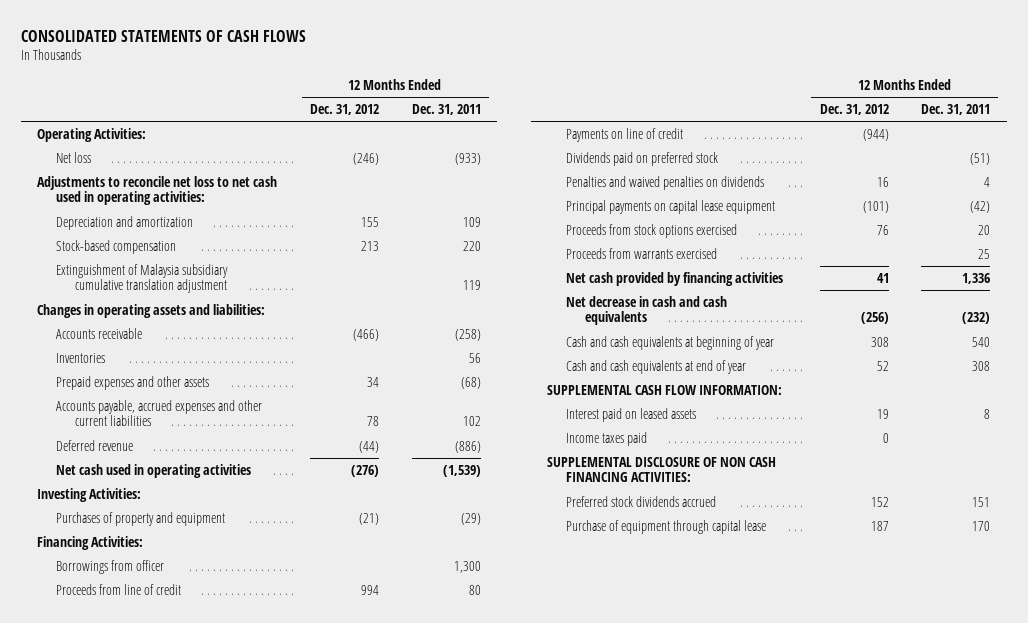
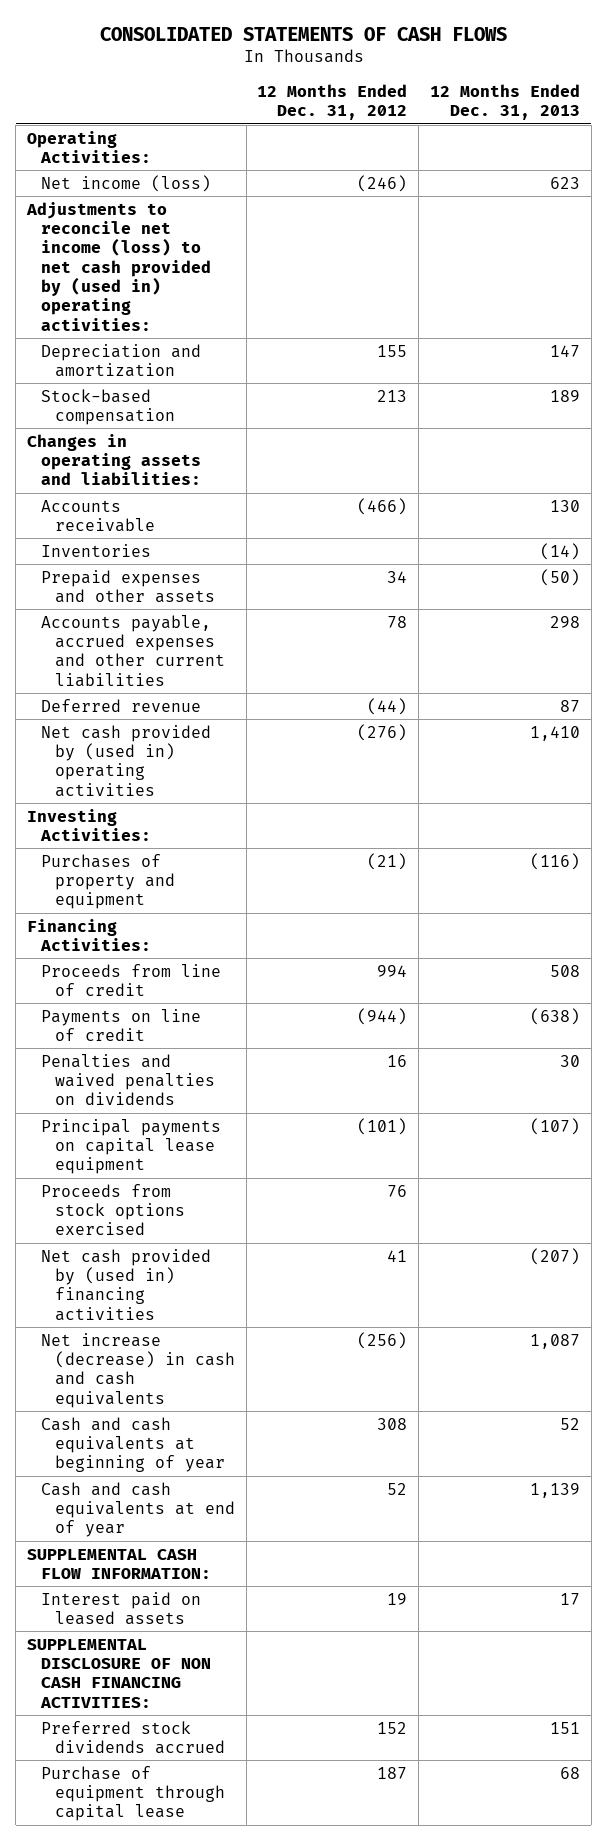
[411,104,481,116] Dec. 31, 2011 -> none
none -> [429,83,580,121] 12 Months Ended Dec. 31, 2013
[56,151,92,163] Net loss -> [40,174,211,192] Net income (loss)
[37,175,278,206] Adjustments to reconcile net loss to net cash used in operating activities: -> [26,201,211,331] Adjustments to reconcile net income (loss) to net cash provided by (used in) operating activities:
[56,263,229,294] Extinguishment of Malaysia subsidiary cumulative translation adjustment -> none
[56,463,252,478] Net cash used in operating activities -> [40,724,211,797] Net cash provided by (used in) operating activities
[56,559,165,574] Borrowings from officer -> none
[565,151,718,166] Dividends paid on preferred stock -> none
[565,247,717,259] Proceeds from warrants exercised -> none
[565,271,783,286] Net cash provided by financing activities -> [40,1248,211,1321] Net cash provided by (used in) financing activities
[565,295,727,326] Net decrease in cash and cash equivalents -> [40,1332,235,1408] Net increase (decrease) in cash and cash equivalents
[565,431,647,446] Income taxes paid -> none

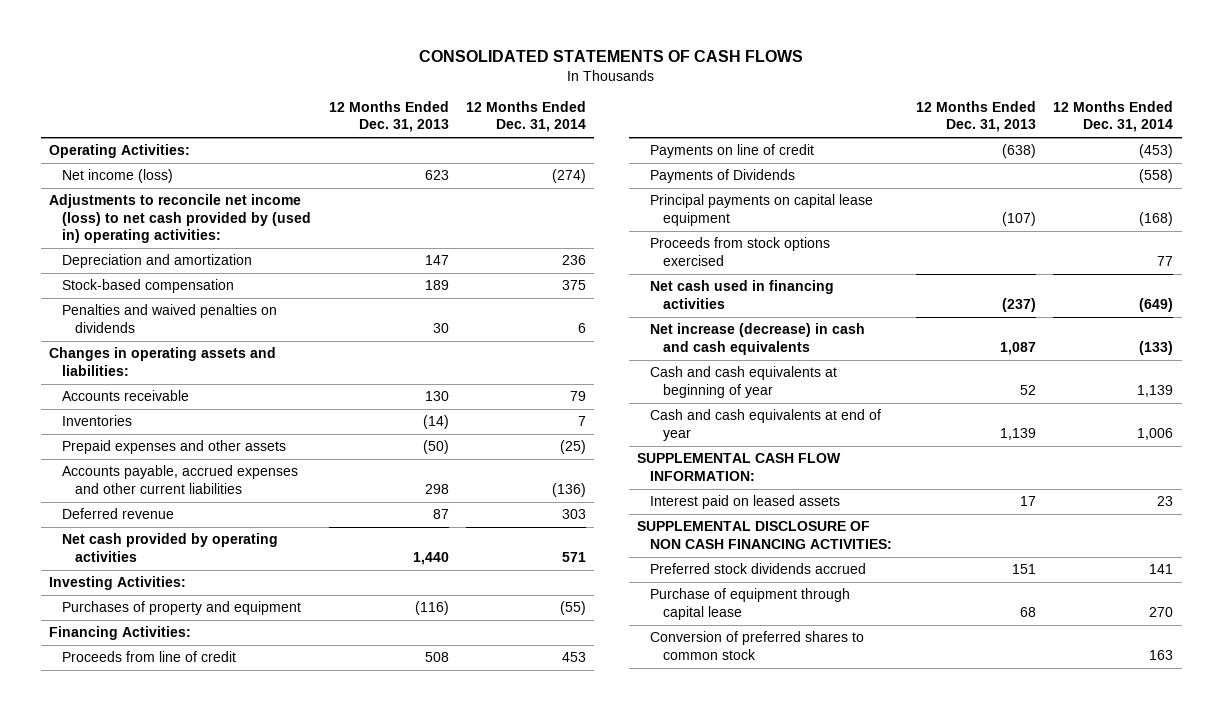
[257,83,408,121] 12 Months Ended Dec. 31, 2012 -> none
none -> [465,100,586,133] 12 Months Ended Dec. 31, 2014
[40,1053,215,1106] Penalties and waived penalties on dividends -> [62,304,278,333] Penalties and waived penalties on dividends
[40,724,211,797] Net cash provided by (used in) operating activities -> [62,533,279,562] Net cash provided by operating activities
[529,725,580,741] 1,410 -> [412,551,449,565] 1,440
none -> [650,169,796,184] Payments of Dividends
[40,1248,211,1321] Net cash provided by (used in) financing activities -> [650,280,835,309] Net cash used in financing activities
[529,1247,580,1265] (207) -> [1002,297,1037,312] (237)
none -> [650,631,865,660] Conversion of preferred shares to common stock

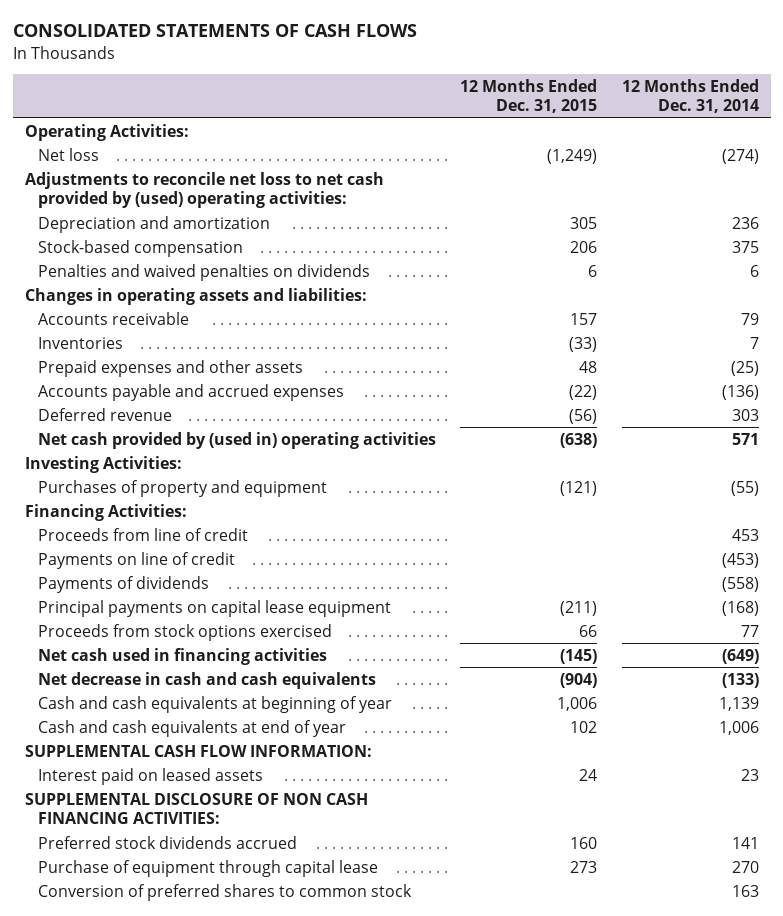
[328,100,449,133] 12 Months Ended Dec. 31, 2013 -> none
none -> [460,79,598,114] 12 Months Ended Dec. 31, 2015
[62,169,174,184] Net income (loss) -> [37,147,99,161] Net loss
[49,194,312,243] Adjustments to reconcile net income (loss) to net cash provided by (used in) operating activities: -> [24,171,384,209] Adjustments to reconcile net loss to net cash provided by (used) operating activities:
[62,465,299,494] Accounts payable, accrued expenses and other current liabilities -> [37,383,344,401] Accounts payable and accrued expenses
[62,533,279,562] Net cash provided by operating activities -> [37,431,436,449] Net cash provided by (used in) operating activities
[650,169,796,184] Payments of Dividends -> [37,575,209,593] Payments of dividends
[650,323,866,355] Net increase (decrease) in cash and cash equivalents -> [37,671,376,689] Net decrease in cash and cash equivalents

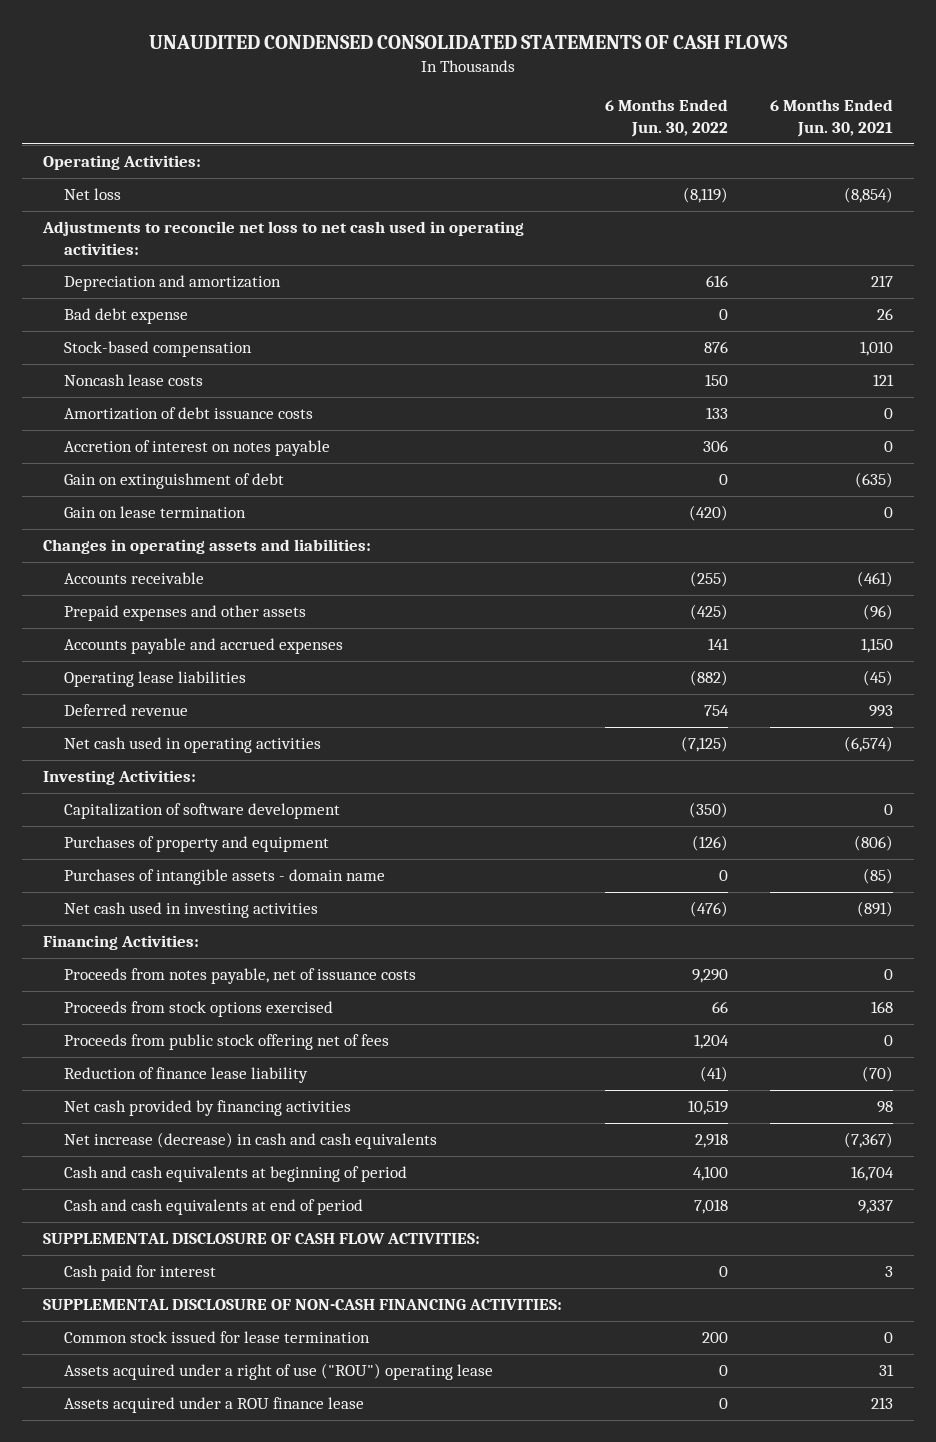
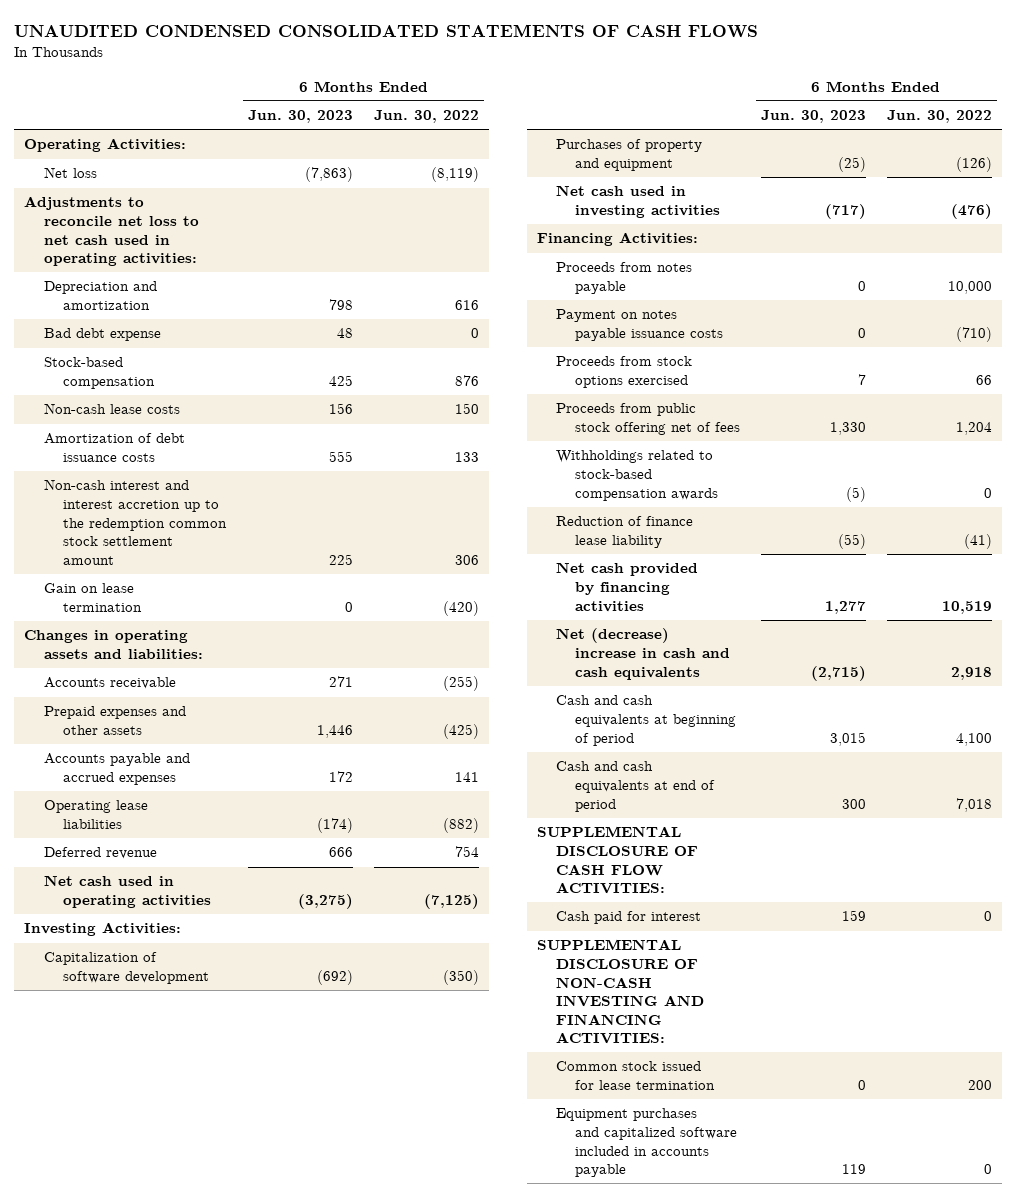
[770,99,894,138] 6 Months Ended Jun. 30, 2021 -> none
none -> [248,110,354,124] Jun. 30, 2023
[64,374,204,387] Noncash lease costs -> [43,403,180,415] Non-cash lease costs
[64,440,331,457] Accretion of interest on notes payable -> none
[64,473,285,490] Gain on extinguishment of debt -> none
none -> [43,479,227,565] Non-cash interest and interest accretion up to the redemption common stock settlement amount
[64,869,386,886] Purchases of intangible assets - domain name -> none
[64,968,417,985] Proceeds from notes payable, net of issuance costs -> [556,262,693,295] Proceeds from notes payable
[691,969,728,984] 9,290 -> [947,281,992,295] 10,000
none -> [556,309,724,342] Payment on notes payable issuance costs
none -> [556,450,719,501] Withholdings related to stock-based compensation awards
[64,1132,438,1150] Net increase (decrease) in cash and cash equivalents -> [556,628,731,680] Net (decrease) increase in cash and cash equivalents
[43,1299,563,1311] SUPPLEMENTAL DISCLOSURE OF NON-CASH FINANCING ACTIVITIES: -> [536,939,705,1045] SUPPLEMENTAL DISCLOSURE OF NON-CASH INVESTING AND FINANCING ACTIVITIES:
[64,1363,494,1381] Assets acquired under a right of use ("ROU") operating lease -> none
[64,1397,365,1414] Assets acquired under a ROU finance lease -> none
none -> [556,1108,738,1178] Equipment purchases and capitalized software included in accounts payable

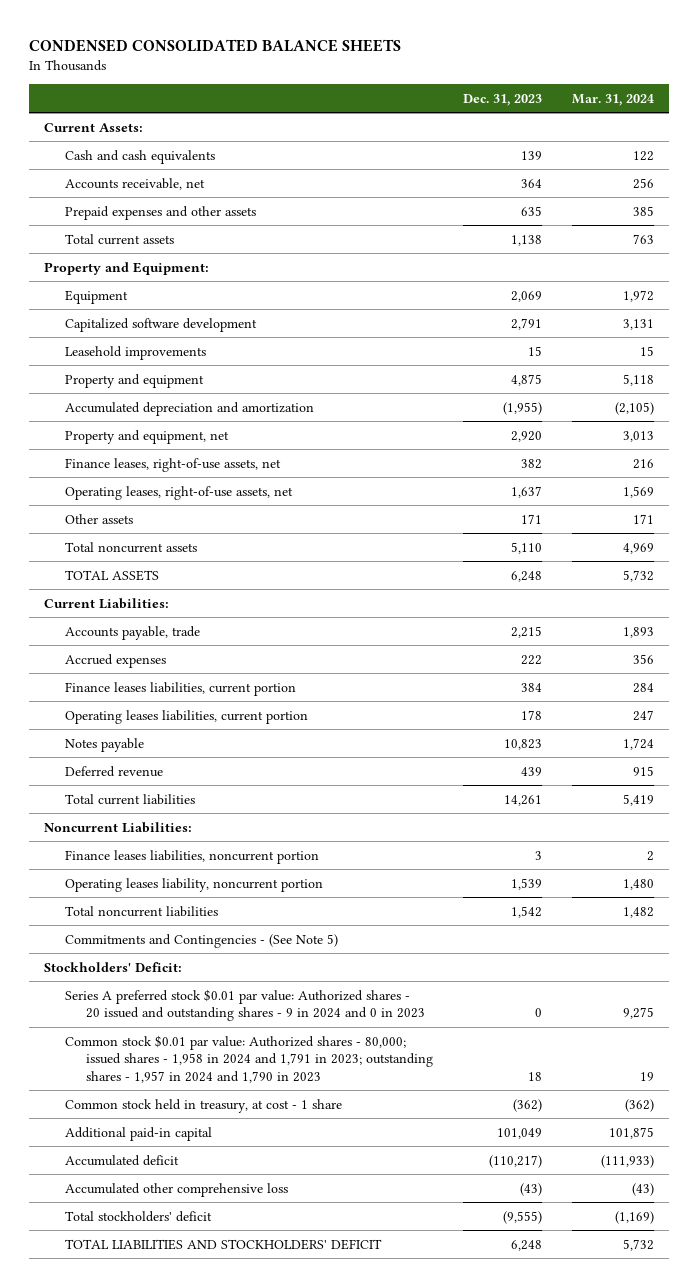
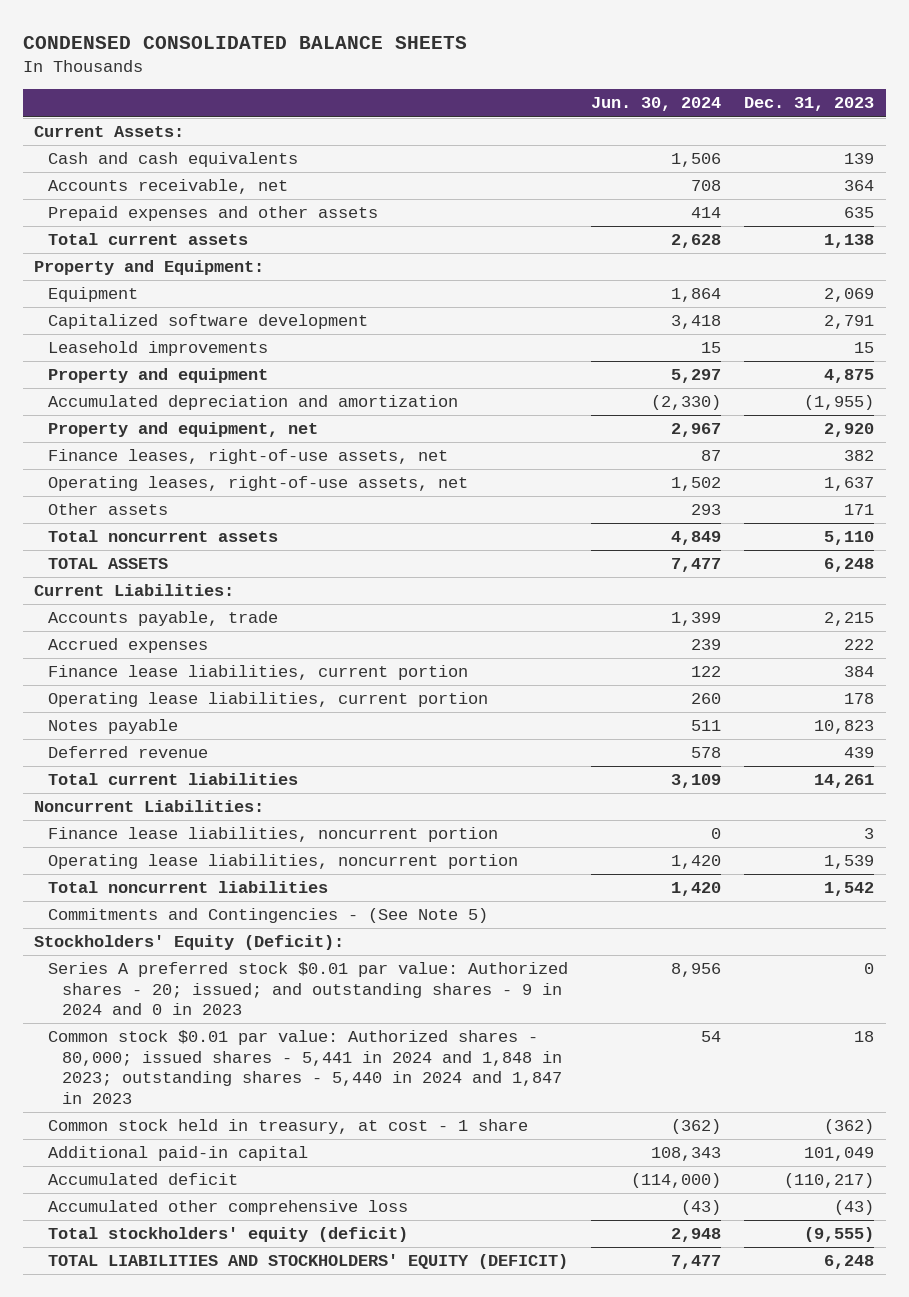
[571,93,654,106] Mar. 31, 2024 -> none
none -> [591,97,722,112] Jun. 30, 2024
[64,681,296,696] Finance leases liabilities, current portion -> [47,665,468,681] Finance lease liabilities, current portion
[64,709,308,724] Operating leases liabilities, current portion -> [47,692,488,708] Operating lease liabilities, current portion
[64,849,319,864] Finance leases liabilities, noncurrent portion -> [47,827,498,843] Finance lease liabilities, noncurrent portion
[64,877,323,892] Operating leases liability, noncurrent portion -> [47,854,518,870] Operating lease liabilities, noncurrent portion
[44,961,183,972] Stockholders' Deficit: -> [34,935,345,951] Stockholders' Equity (Deficit):
[64,988,425,1022] Series A preferred stock $0.01 par value: Authorized shares - 20 issued and outstanding shares - 9 in 2024 and 0 in 2023 -> [47,962,568,1016] Series A preferred stock $0.01 par value: Authorized shares - 20; issued; and outstanding shares - 9 in 2024 and 0 in 2023
[64,1034,433,1083] Common stock $0.01 par value: Authorized shares - 80,000; issued shares - 1,958 in 2024 and 1,791 in 2023; outstanding shares - 1,957 in 2024 and 1,790 in 2023 -> [47,1030,562,1105] Common stock $0.01 par value: Authorized shares - 80,000; issued shares - 5,441 in 2024 and 1,848 in 2023; outstanding shares - 5,440 in 2024 and 1,847 in 2023
[64,1210,212,1222] Total stockholders' deficit -> [47,1227,408,1243] Total stockholders' equity (deficit)
[64,1238,382,1250] TOTAL LIABILITIES AND STOCKHOLDERS' DEFICIT -> [47,1254,568,1270] TOTAL LIABILITIES AND STOCKHOLDERS' EQUITY (DEFICIT)

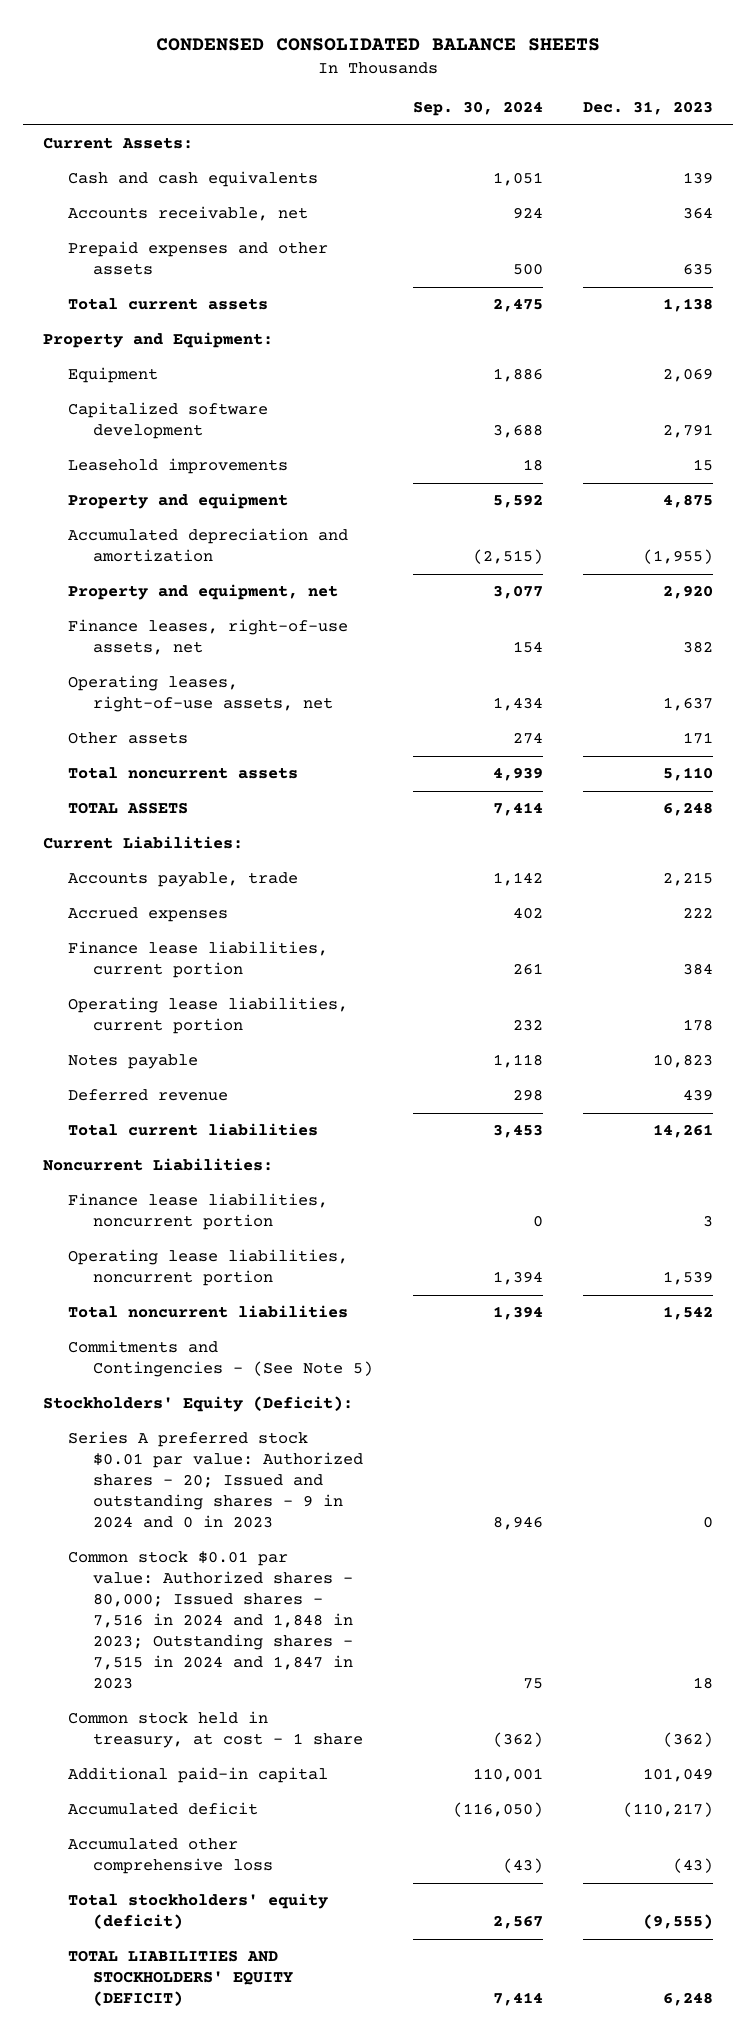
[591,97,722,112] Jun. 30, 2024 -> none
none -> [412,101,543,117] Sep. 30, 2024
[47,962,568,1016] Series A preferred stock $0.01 par value: Authorized shares - 20; issued; and outstanding shares - 9 in 2024 and 0 in 2023 -> [67,1431,363,1529] Series A preferred stock $0.01 par value: Authorized shares - 20; Issued and outstanding shares - 9 in 2024 and 0 in 2023
[47,1030,562,1105] Common stock $0.01 par value: Authorized shares - 80,000; issued shares - 5,441 in 2024 and 1,848 in 2023; outstanding shares - 5,440 in 2024 and 1,847 in 2023 -> [67,1551,353,1690] Common stock $0.01 par value: Authorized shares - 80,000; Issued shares - 7,516 in 2024 and 1,848 in 2023; Outstanding shares - 7,515 in 2024 and 1,847 in 2023

